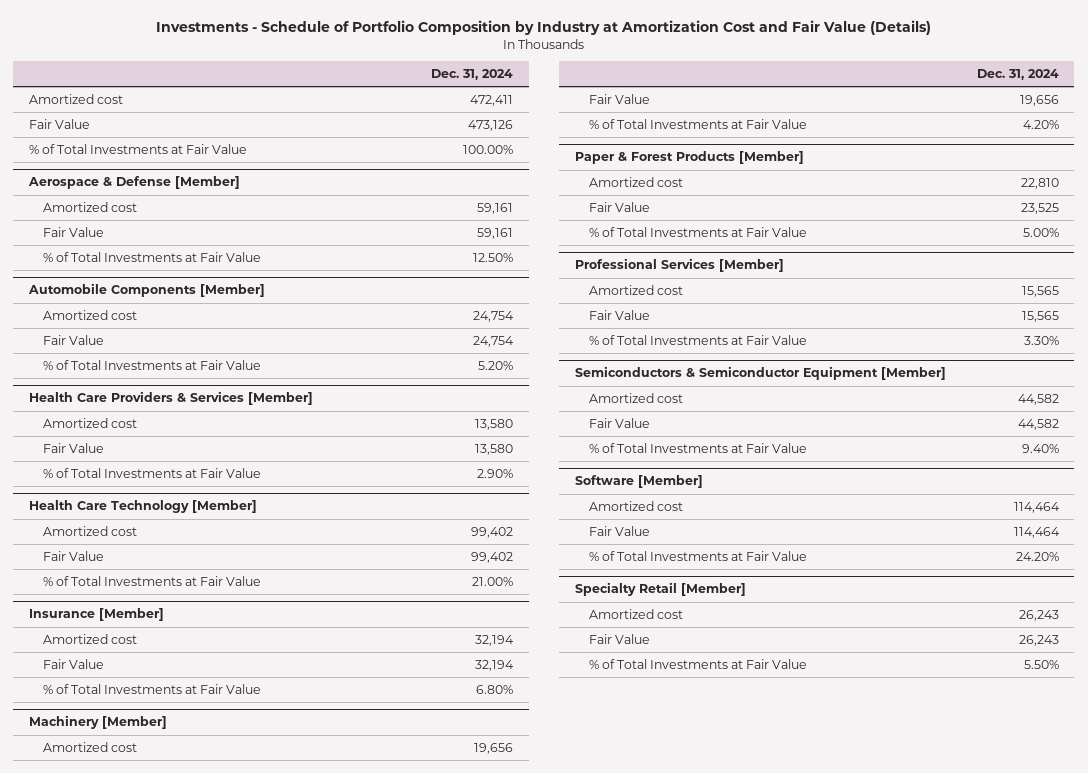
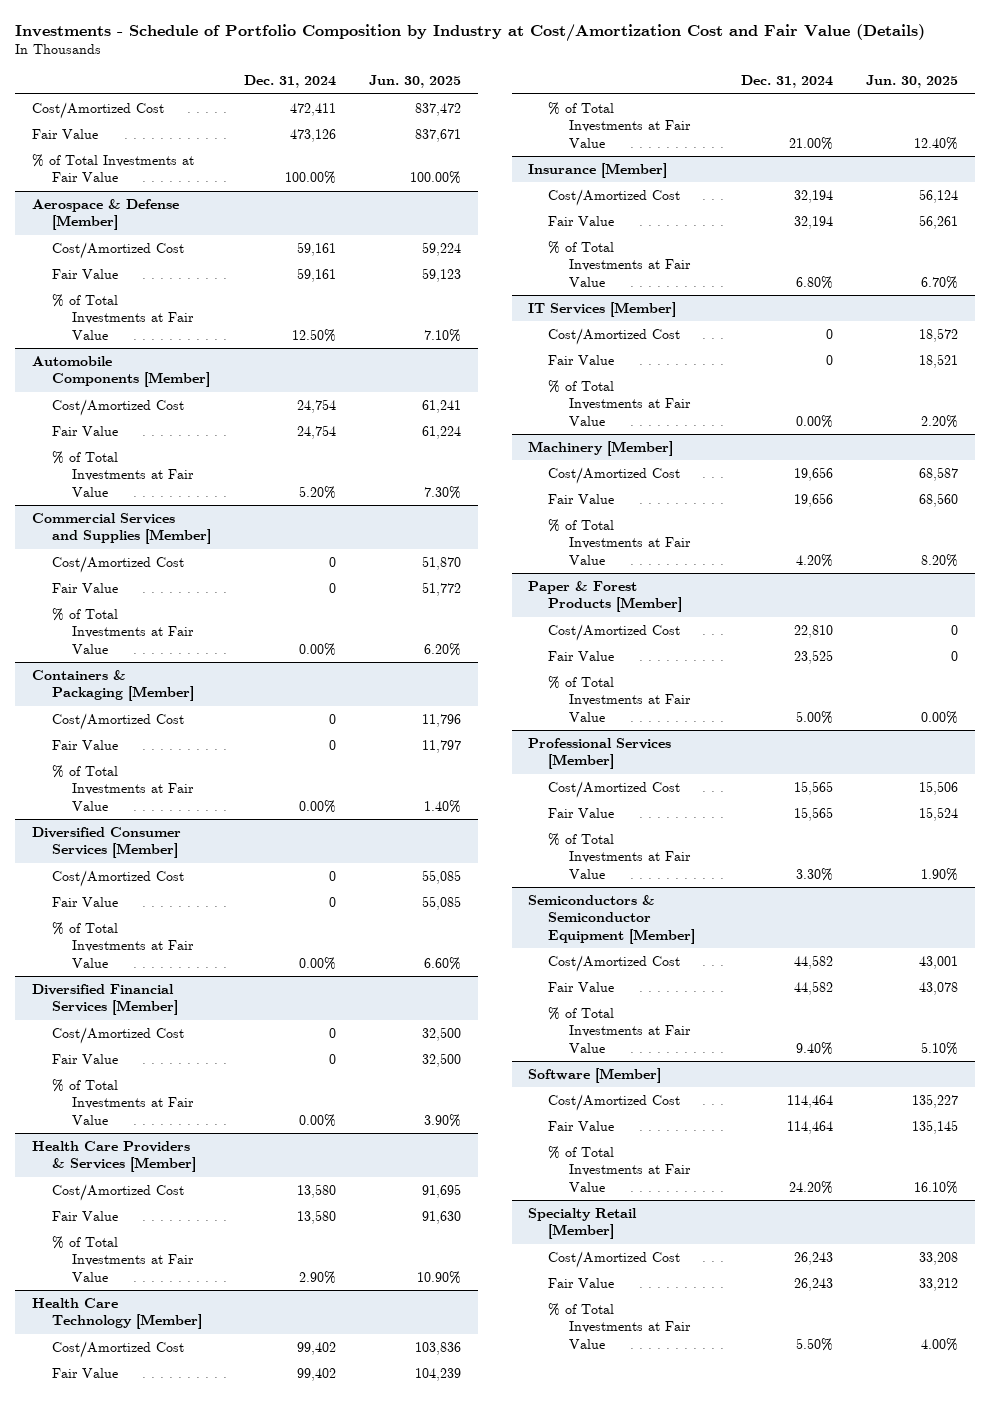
[155,20,931,36] Investments - Schedule of Portfolio Composition by Industry at Amortization Cost and Fair Value (Details) -> [15,23,926,42] Investments - Schedule of Portfolio Composition by Industry at Cost/Amortization Cost and Fair Value (Details)
none -> [369,75,462,89] Jun. 30, 2025
[28,93,123,104] Amortized cost -> [31,101,164,119] Cost/Amortized Cost
[43,201,138,212] Amortized cost -> [51,241,184,259] Cost/Amortized Cost
[43,309,138,320] Amortized cost -> [51,398,184,416] Cost/Amortized Cost
none -> [31,512,211,545] Commercial Services and Supplies [Member]
none -> [51,555,184,573] Cost/Amortized Cost
none -> [51,582,118,593] Fair Value
none -> [51,607,195,654] % of Total Investments at Fair Value
none -> [31,669,194,702] Containers & Packaging [Member]
none -> [51,712,184,730] Cost/Amortized Cost
none -> [51,739,118,750] Fair Value
none -> [51,764,195,811] % of Total Investments at Fair Value
none -> [31,826,181,859] Diversified Consumer Services [Member]
none -> [51,869,184,887] Cost/Amortized Cost
none -> [51,896,118,907] Fair Value
none -> [51,921,195,968] % of Total Investments at Fair Value
none -> [31,983,178,1016] Diversified Financial Services [Member]
none -> [51,1026,184,1044] Cost/Amortized Cost
none -> [51,1053,118,1064] Fair Value
none -> [51,1078,195,1125] % of Total Investments at Fair Value
[43,417,138,428] Amortized cost -> [51,1183,184,1201] Cost/Amortized Cost
[43,525,138,536] Amortized cost -> [51,1340,184,1358] Cost/Amortized Cost
[43,633,138,644] Amortized cost -> [548,188,681,206] Cost/Amortized Cost
none -> [528,301,677,317] IT Services [Member]
none -> [548,327,681,345] Cost/Amortized Cost
none -> [548,354,615,365] Fair Value
none -> [548,379,691,426] % of Total Investments at Fair Value
[43,741,138,752] Amortized cost -> [548,466,681,484] Cost/Amortized Cost
[589,176,684,187] Amortized cost -> [548,623,681,641] Cost/Amortized Cost
[589,284,684,295] Amortized cost -> [548,780,681,798] Cost/Amortized Cost
[589,392,684,403] Amortized cost -> [548,954,681,972] Cost/Amortized Cost
[589,500,684,511] Amortized cost -> [548,1093,681,1111] Cost/Amortized Cost
[589,608,684,619] Amortized cost -> [548,1250,681,1268] Cost/Amortized Cost

